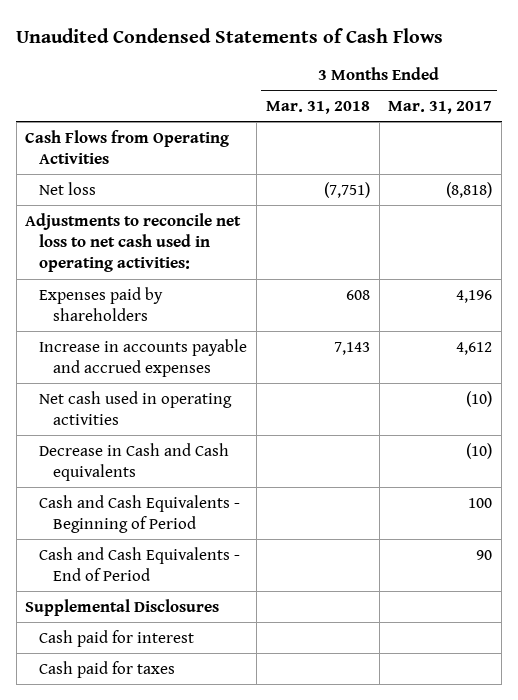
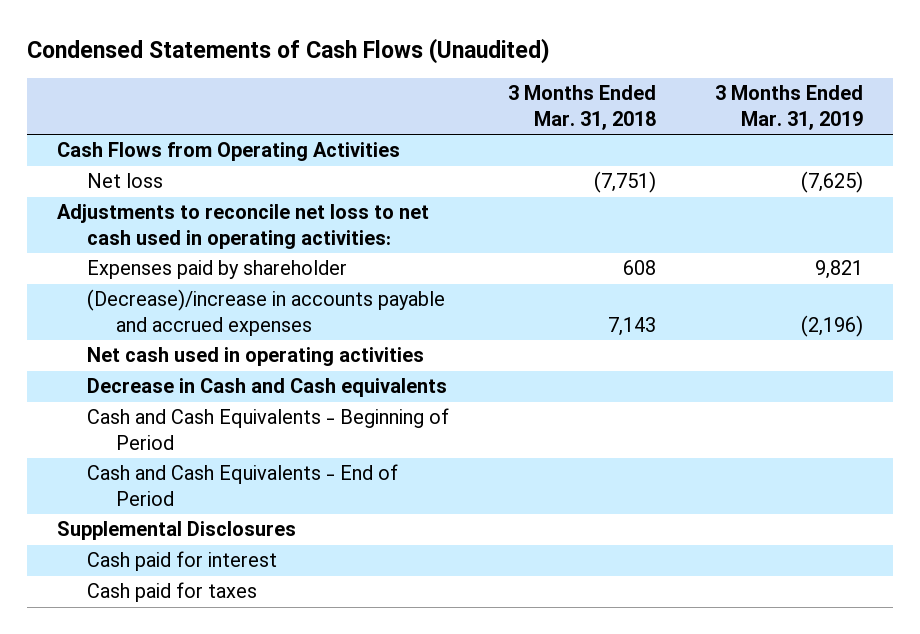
[16,27,444,43] Unaudited Condensed Statements of Cash Flows -> [27,38,551,65] Condensed Statements of Cash Flows (Unaudited)
[388,101,493,115] Mar. 31, 2017 -> none
none -> [715,85,864,131] 3 Months Ended Mar. 31, 2019
[39,286,164,322] Expenses paid by shareholders -> [86,260,347,280] Expenses paid by shareholder
[39,338,248,378] Increase in accounts payable and accrued expenses -> [86,289,445,337] (Decrease)/increase in accounts payable and accrued expenses

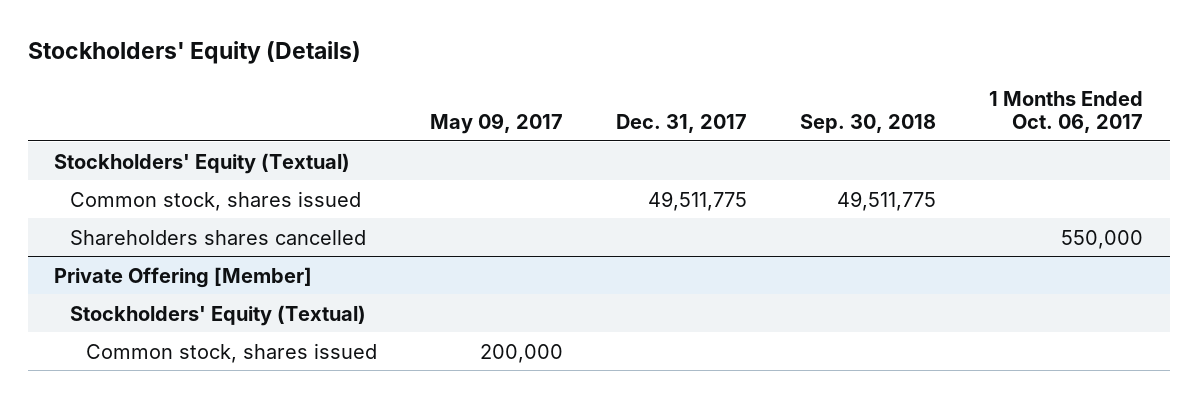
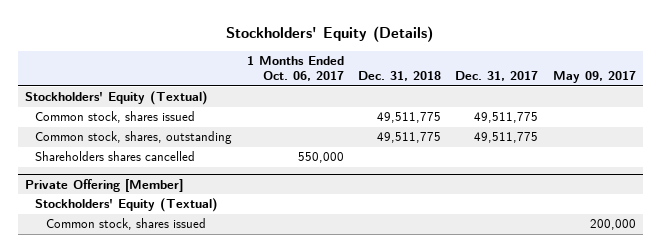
[800,113,937,133] Sep. 30, 2018 -> none
none -> [358,71,442,82] Dec. 31, 2018
none -> [35,131,233,145] Common stock, shares, outstanding

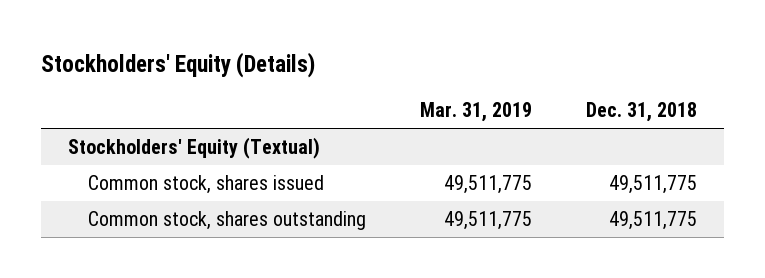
[246,55,344,82] 1 Months Ended Oct. 06, 2017 -> none
[455,71,539,82] Dec. 31, 2017 -> none
[552,71,636,84] May 09, 2017 -> none
none -> [419,102,532,123] Mar. 31, 2019
[35,151,196,162] Shareholders shares cancelled -> none
[25,179,184,193] Private Offering [Member] -> none
[35,198,219,213] Stockholders' Equity (Textual) -> none
[45,218,206,231] Common stock, shares issued -> none
[35,131,233,145] Common stock, shares, outstanding -> [87,211,366,231] Common stock, shares outstanding

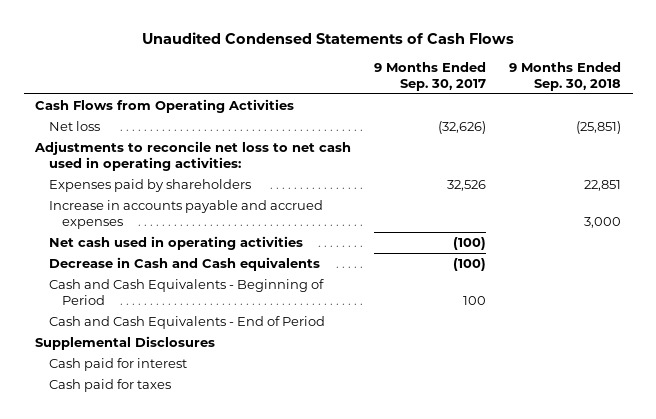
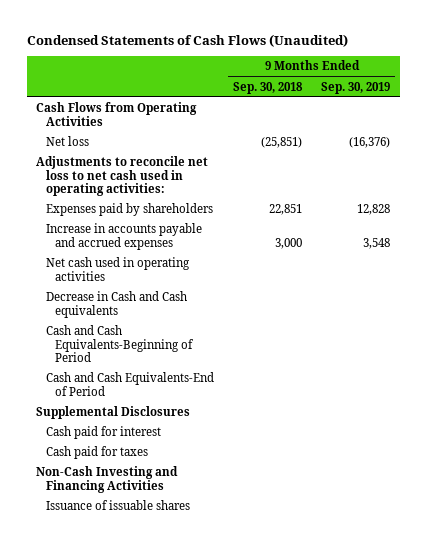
[142,31,515,44] Unaudited Condensed Statements of Cash Flows -> [26,33,348,47] Condensed Statements of Cash Flows (Unaudited)
[374,61,487,91] 9 Months Ended Sep. 30, 2017 -> none
none -> [321,81,391,94] Sep. 30, 2019
[48,279,324,306] Cash and Cash Equivalents - Beginning of Period -> [45,325,195,363] Cash and Cash Equivalents-Beginning of Period
[48,316,325,330] Cash and Cash Equivalents - End of Period -> [45,372,214,396] Cash and Cash Equivalents-End of Period
none -> [36,466,179,493] Non-Cash Investing and Financing Activities
none -> [45,500,190,511] Issuance of issuable shares

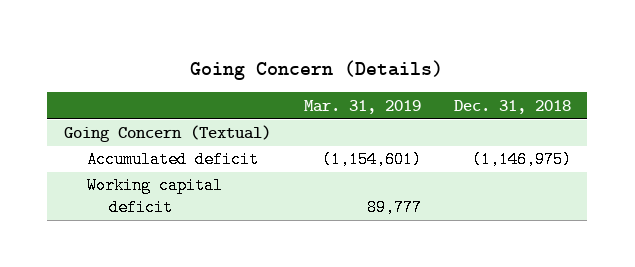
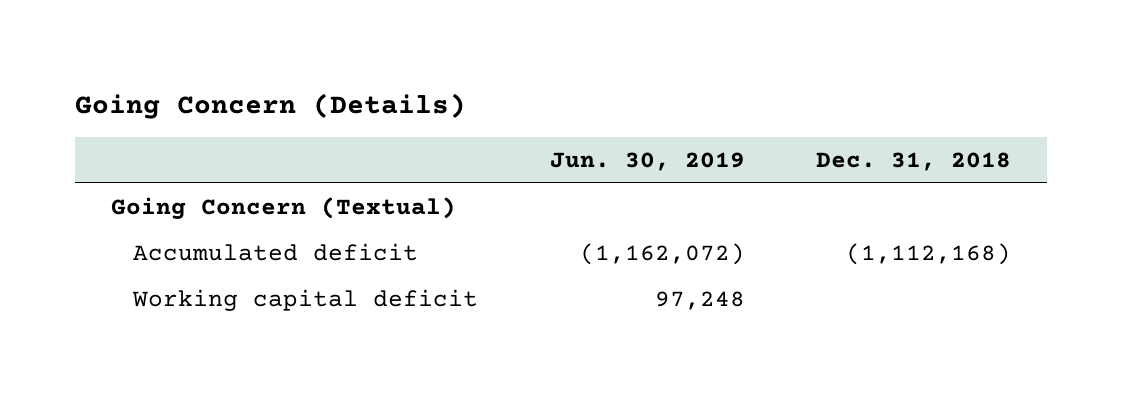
[303,99,421,114] Mar. 31, 2019 -> none
none -> [549,151,745,171] Jun. 30, 2019
[471,151,572,169] (1,146,975) -> [846,242,1012,265] (1,112,168)

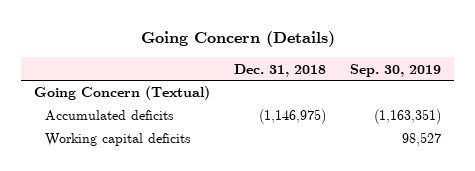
[549,151,745,171] Jun. 30, 2019 -> none
none -> [350,63,442,77] Sep. 30, 2019
[132,242,418,261] Accumulated deficit -> [44,110,174,122] Accumulated deficits
[846,242,1012,265] (1,112,168) -> [259,109,327,125] (1,146,975)
[131,288,478,311] Working capital deficit -> [44,133,191,147] Working capital deficits

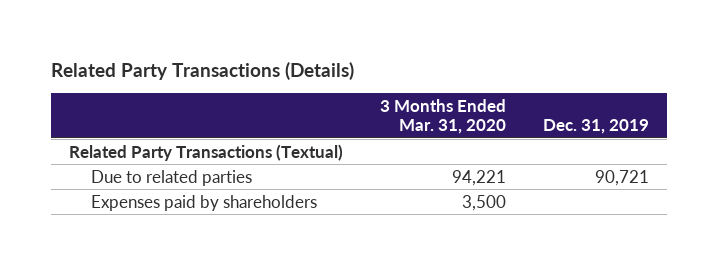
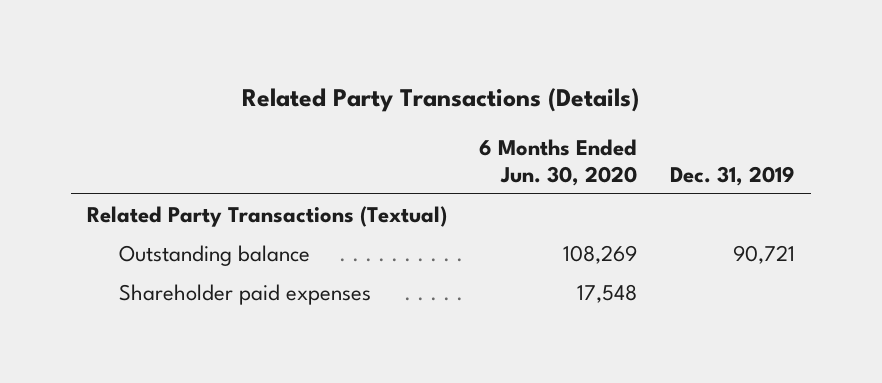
[379,98,506,135] 3 Months Ended Mar. 31, 2020 -> none
none -> [479,139,638,186] 6 Months Ended Jun. 30, 2020
[90,169,252,186] Due to related parties -> [118,245,310,267] Outstanding balance
[90,194,317,211] Expenses paid by shareholders -> [118,284,371,306] Shareholder paid expenses

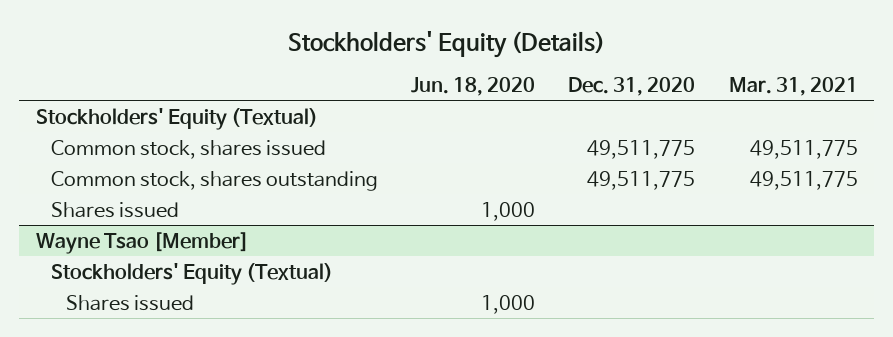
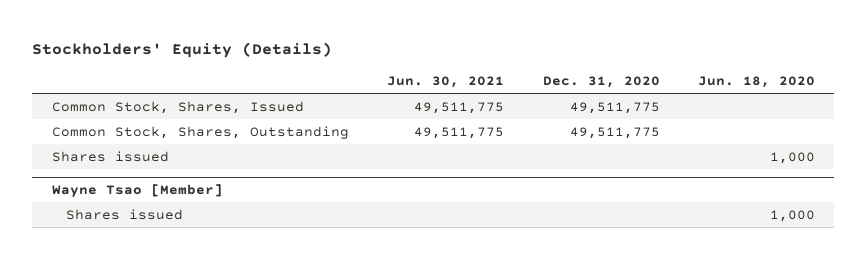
[728,76,858,96] Mar. 31, 2021 -> none
none -> [387,76,505,89] Jun. 30, 2021
[35,107,318,130] Stockholders' Equity (Textual) -> none
[50,139,326,159] Common stock, shares issued -> [51,100,304,114] Common Stock, Shares, Issued
[50,170,378,191] Common stock, shares outstanding -> [51,125,349,139] Common Stock, Shares, Outstanding
[50,262,333,285] Stockholders' Equity (Textual) -> none

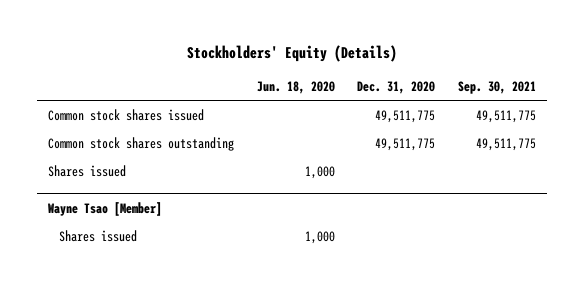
[387,76,505,89] Jun. 30, 2021 -> none
none -> [457,80,536,94] Sep. 30, 2021
[51,100,304,114] Common Stock, Shares, Issued -> [48,108,205,121] Common stock shares issued
[51,125,349,139] Common Stock, Shares, Outstanding -> [48,136,235,151] Common stock shares outstanding

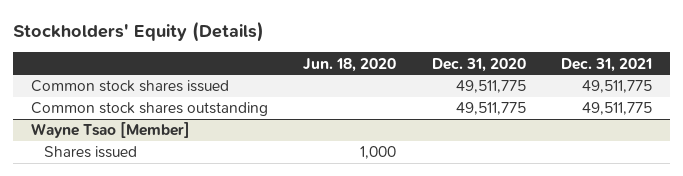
[457,80,536,94] Sep. 30, 2021 -> none
none -> [561,57,653,72] Dec. 31, 2021
[48,164,127,177] Shares issued -> none

